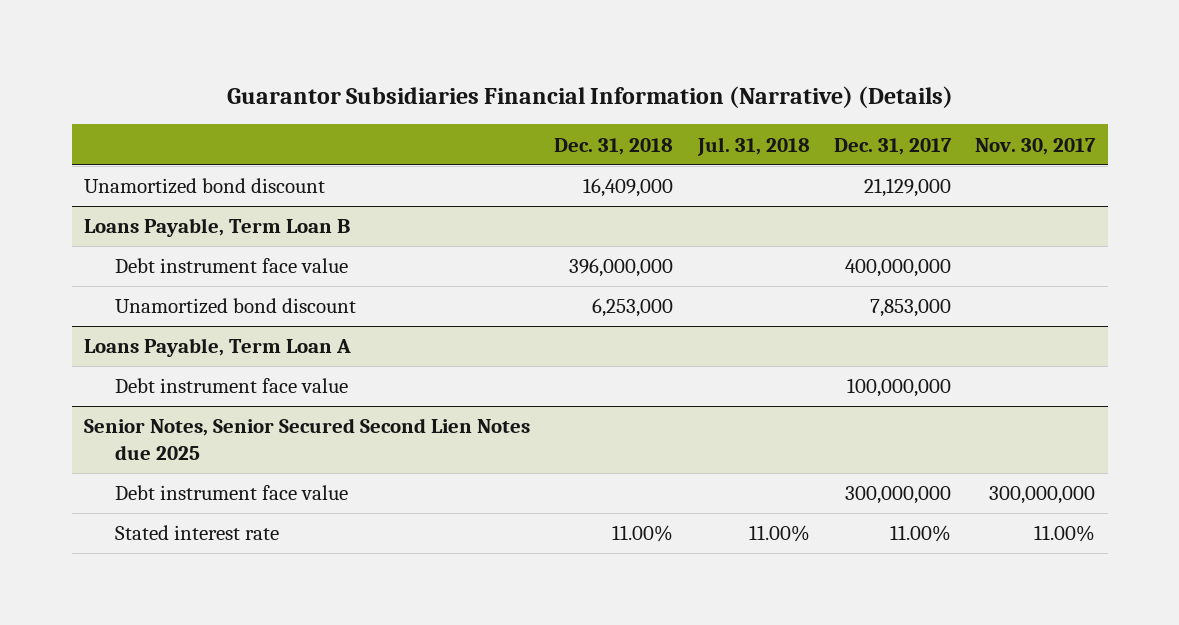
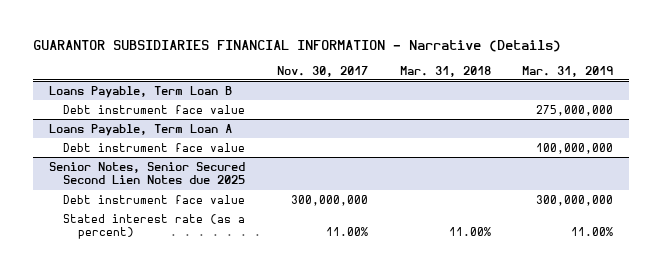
[226,85,953,108] Guarantor Subsidiaries Financial Information (Narrative) (Details) -> [33,40,562,53] GUARANTOR SUBSIDIARIES FINANCIAL INFORMATION - Narrative (Details)
[554,137,674,155] Dec. 31, 2018 -> none
[696,136,810,156] Jul. 31, 2018 -> none
[833,137,952,155] Dec. 31, 2017 -> none
none -> [399,65,491,77] Mar. 31, 2018
none -> [522,65,614,77] Mar. 31, 2019
[83,178,325,195] Unamortized bond discount -> none
[114,298,356,315] Unamortized bond discount -> none
[114,525,279,541] Stated interest rate -> [63,213,246,240] Stated interest rate (as a percent)

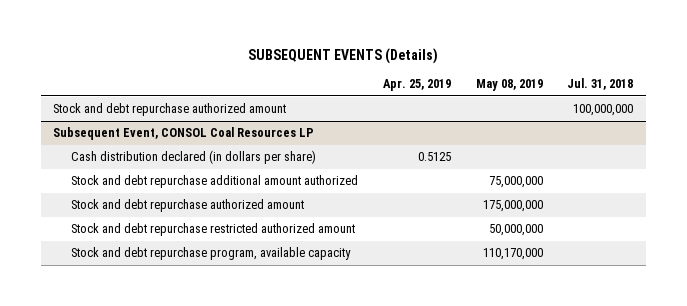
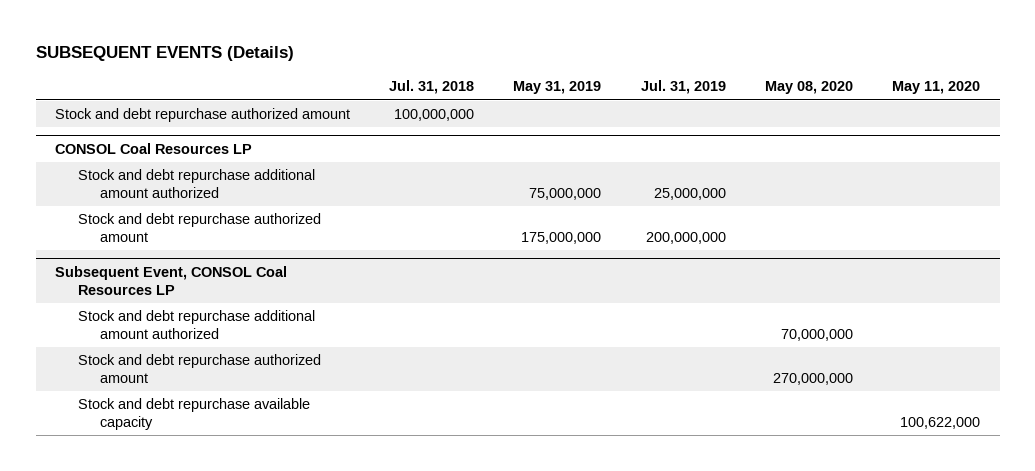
[382,79,451,92] Apr. 25, 2019 -> none
[475,79,543,92] May 08, 2019 -> none
none -> [513,81,602,95] May 31, 2019
none -> [640,80,726,95] Jul. 31, 2019
none -> [764,81,853,95] May 08, 2020
none -> [892,81,981,95] May 11, 2020
none -> [55,143,253,155] CONSOL Coal Resources LP
none -> [77,169,315,199] Stock and debt repurchase additional amount authorized
none -> [77,213,321,243] Stock and debt repurchase authorized amount
[70,150,316,165] Cash distribution declared (in dollars per share) -> none
[70,223,355,237] Stock and debt repurchase restricted authorized amount -> none
[70,247,351,261] Stock and debt repurchase program, available capacity -> [77,398,310,431] Stock and debt repurchase available capacity

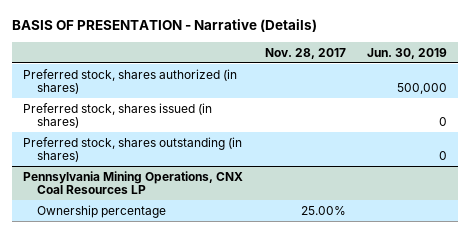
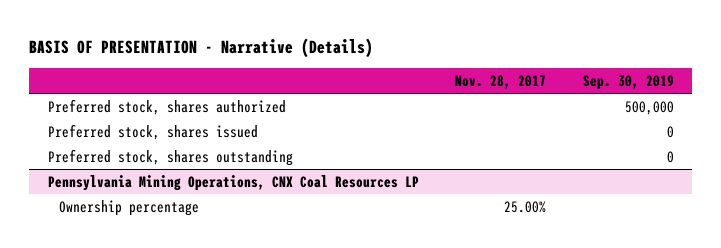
[367,47,448,59] Jun. 30, 2019 -> none
none -> [582,74,674,90] Sep. 30, 2019
[22,68,237,95] Preferred stock, shares authorized (in shares) -> [47,98,286,115] Preferred stock, shares authorized
[22,102,212,129] Preferred stock, shares issued (in shares) -> [47,123,258,140] Preferred stock, shares issued
[22,136,242,163] Preferred stock, shares outstanding (in shares) -> [47,148,293,166] Preferred stock, shares outstanding

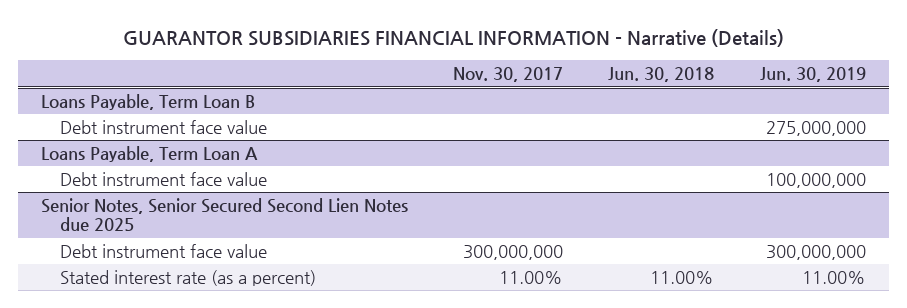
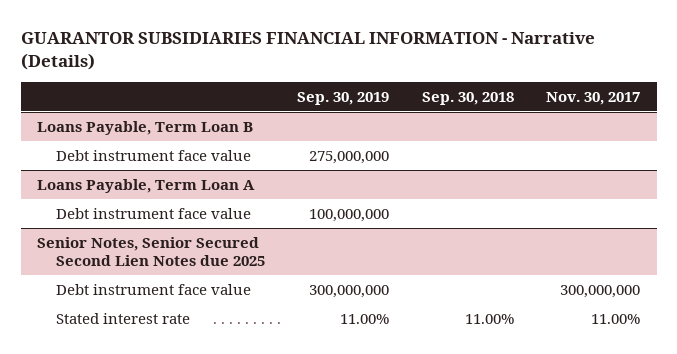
[608,67,715,83] Jun. 30, 2018 -> none
[759,67,866,83] Jun. 30, 2019 -> none
none -> [297,91,390,105] Sep. 30, 2019
none -> [421,91,514,105] Sep. 30, 2018
[60,270,317,287] Stated interest rate (as a percent) -> [55,312,190,324] Stated interest rate

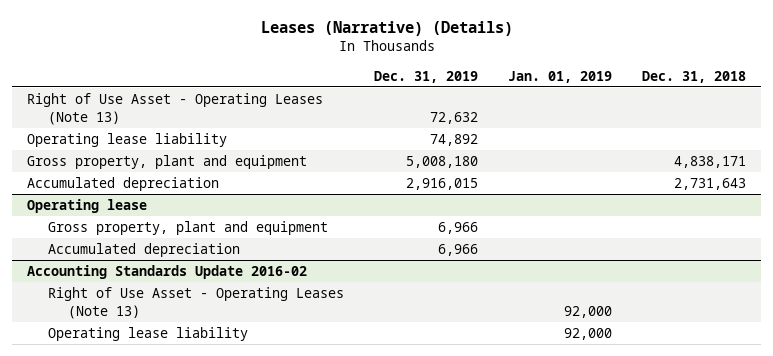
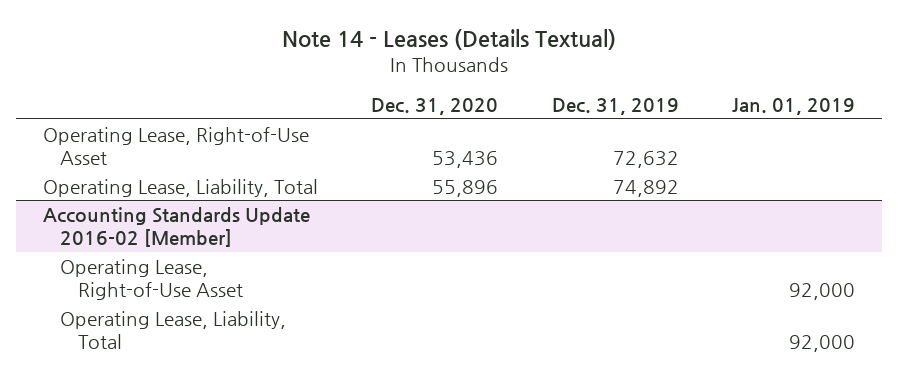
[260,20,513,36] Leases (Narrative) (Details) -> [281,28,616,50] Note 14 - Leases (Details Textual)
[642,70,747,83] Dec. 31, 2018 -> none
none -> [371,98,499,116] Dec. 31, 2020
[26,155,307,170] Gross property, plant and equipment -> none
[26,177,219,192] Accumulated depreciation -> none
[26,199,147,214] Operating lease -> none
[47,221,328,236] Gross property, plant and equipment -> none
[47,243,240,258] Accumulated depreciation -> none
[26,93,323,125] Right of Use Asset - Operating Leases (Note 13) -> [42,126,309,166] Operating Lease, Right-of-Use Asset
[26,133,227,148] Operating lease liability -> [42,178,318,197] Operating Lease, Liability, Total
[26,265,307,280] Accounting Standards Update 2016-02 -> [42,206,310,248] Accounting Standards Update 2016-02 [Member]
[47,287,344,319] Right of Use Asset - Operating Leases (Note 13) -> [60,258,244,301] Operating Lease, Right-of-Use Asset
[47,327,248,342] Operating lease liability -> [60,310,287,350] Operating Lease, Liability, Total

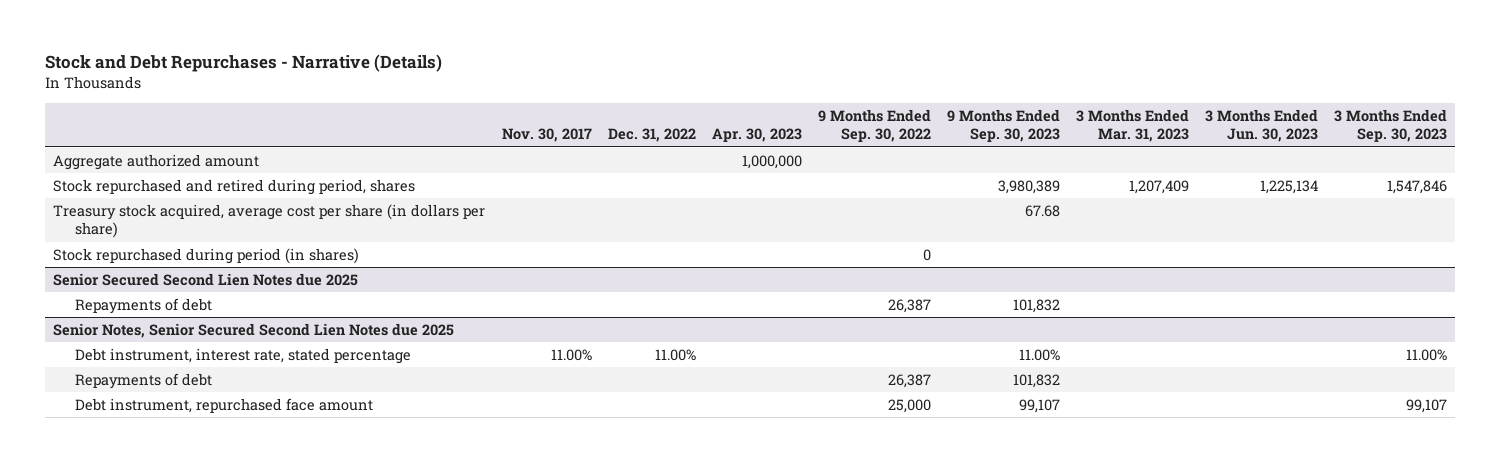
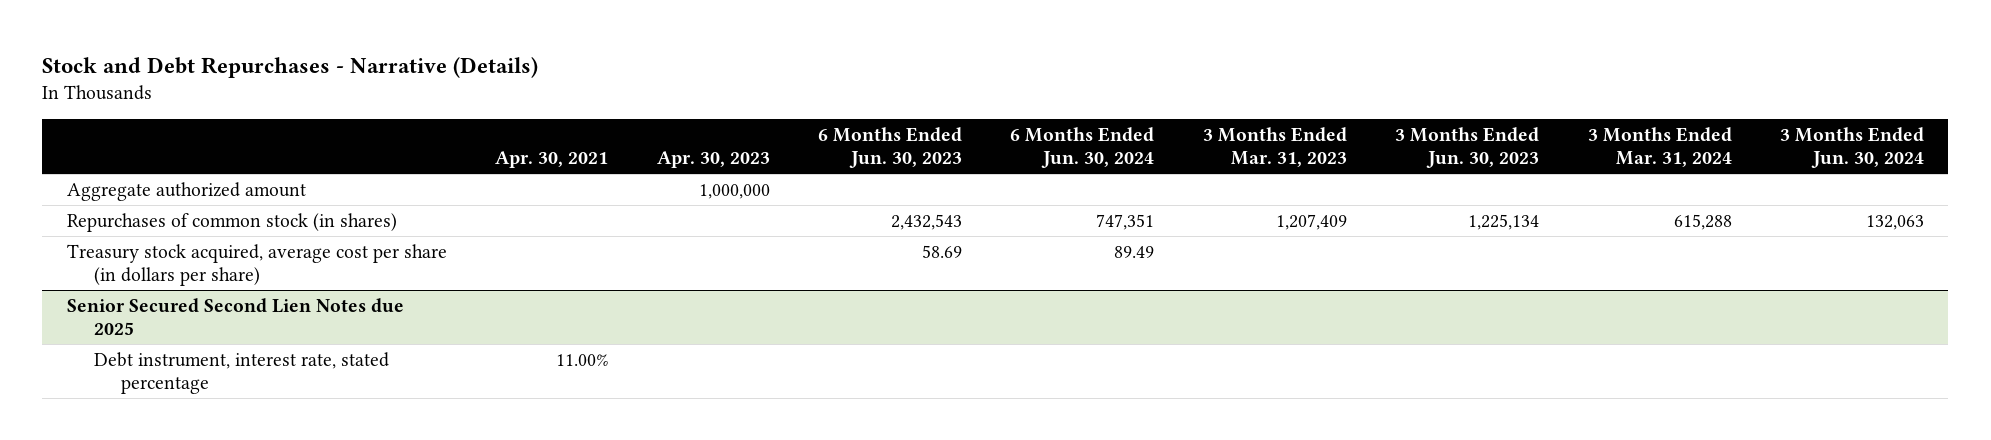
[501,128,592,143] Nov. 30, 2017 -> none
[607,128,696,143] Dec. 31, 2022 -> none
[817,108,931,143] 9 Months Ended Sep. 30, 2022 -> none
[947,108,1061,143] 9 Months Ended Sep. 30, 2023 -> none
[1334,108,1448,143] 3 Months Ended Sep. 30, 2023 -> none
none -> [495,150,609,168] Apr. 30, 2021
none -> [817,127,962,168] 6 Months Ended Jun. 30, 2023
none -> [1010,127,1155,168] 6 Months Ended Jun. 30, 2024
none -> [1587,127,1732,167] 3 Months Ended Mar. 31, 2024
none -> [1780,127,1925,168] 3 Months Ended Jun. 30, 2024
[53,178,416,195] Stock repurchased and retired during period, shares -> [66,213,397,233] Repurchases of common stock (in shares)
[53,247,360,264] Stock repurchased during period (in shares) -> none
[74,297,212,314] Repayments of debt -> none
[53,322,455,338] Senior Notes, Senior Secured Second Lien Notes due 2025 -> none
[74,347,411,364] Debt instrument, interest rate, stated percentage -> none
[74,372,212,389] Repayments of debt -> none
[74,397,373,413] Debt instrument, repurchased face amount -> none
none -> [93,352,389,394] Debt instrument, interest rate, stated percentage

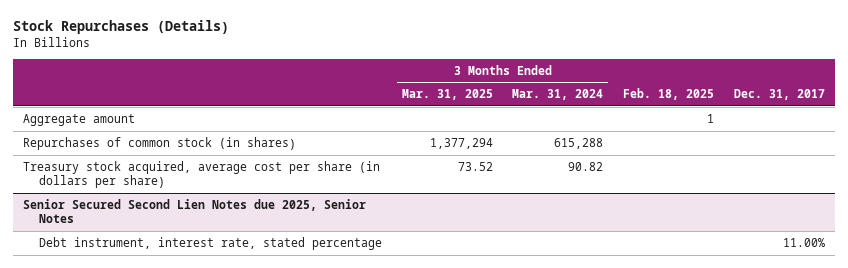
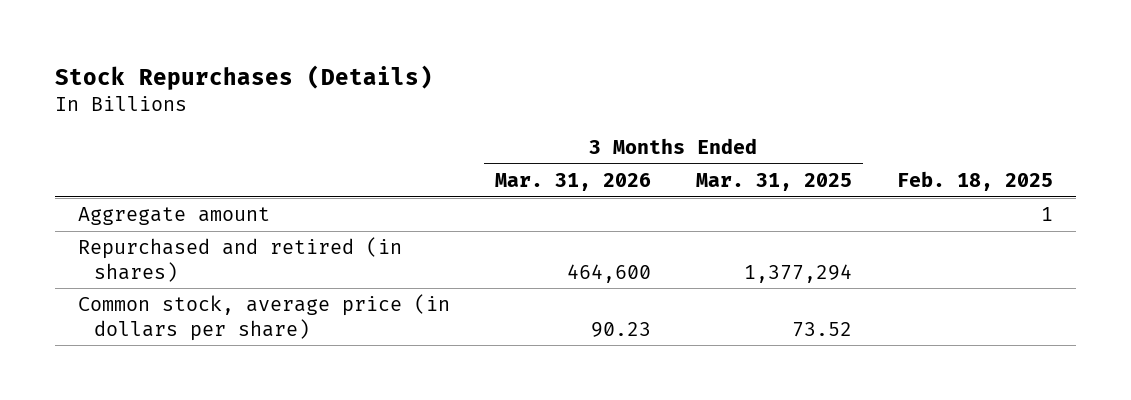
[512,89,604,101] Mar. 31, 2024 -> none
[733,89,825,101] Dec. 31, 2017 -> none
none -> [494,172,651,191] Mar. 31, 2026
[22,198,366,224] Senior Secured Second Lien Notes due 2025, Senior Notes -> none
[38,236,382,250] Debt instrument, interest rate, stated percentage -> none
[22,136,296,150] Repurchases of common stock (in shares) -> [77,237,402,282] Repurchased and retired (in shares)
[22,160,380,189] Treasury stock acquired, average cost per share (in dollars per share) -> [77,294,450,341] Common stock, average price (in dollars per share)

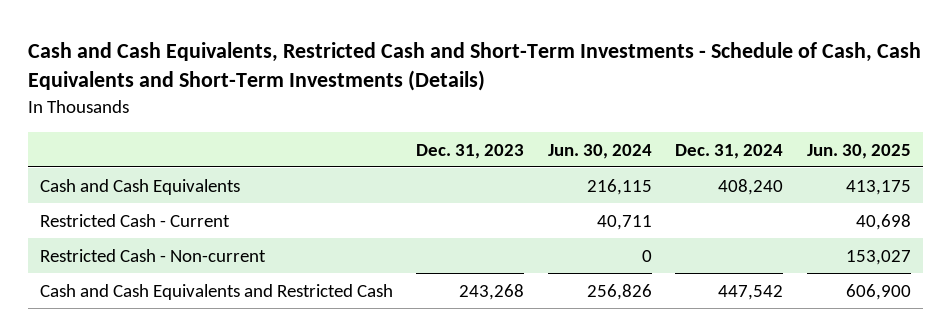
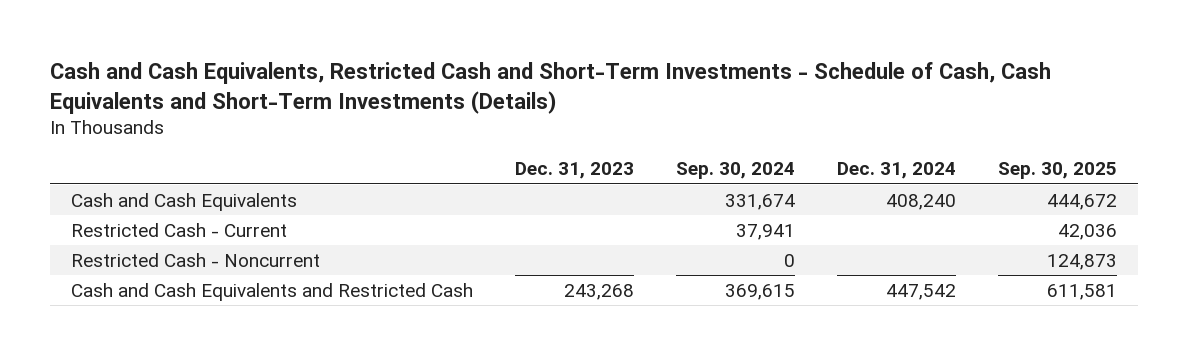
[547,143,652,159] Jun. 30, 2024 -> none
[806,143,911,159] Jun. 30, 2025 -> none
none -> [676,162,796,180] Sep. 30, 2024
none -> [998,162,1118,180] Sep. 30, 2025
[39,248,266,262] Restricted Cash - Non-current -> [71,252,321,267] Restricted Cash - Noncurrent

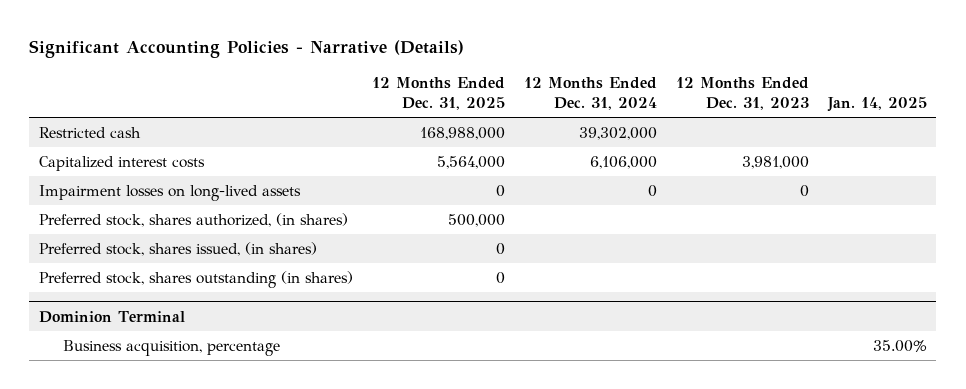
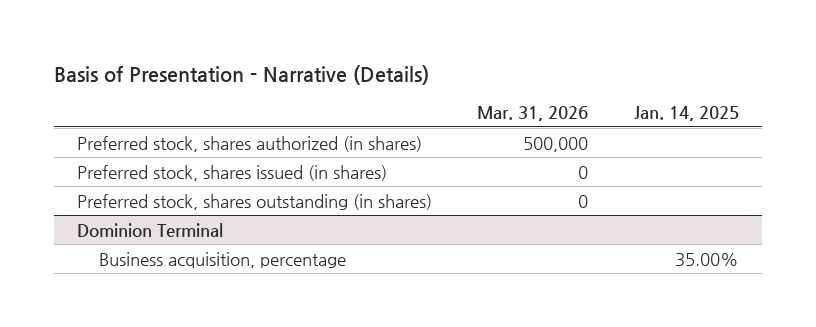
[29,40,465,59] Significant Accounting Policies - Narrative (Details) -> [54,64,430,85] Basis of Presentation - Narrative (Details)
[371,77,505,110] 12 Months Ended Dec. 31, 2025 -> none
[523,77,657,110] 12 Months Ended Dec. 31, 2024 -> none
[675,77,809,110] 12 Months Ended Dec. 31, 2023 -> none
none -> [477,105,589,121] Mar. 31, 2026
[38,127,141,139] Restricted cash -> none
[38,156,205,172] Capitalized interest costs -> none
[38,185,301,202] Impairment losses on long-lived assets -> none
[38,213,348,228] Preferred stock, shares authorized, (in shares) -> [77,135,423,152] Preferred stock, shares authorized (in shares)
[38,242,317,257] Preferred stock, shares issued, (in shares) -> [77,164,388,181] Preferred stock, shares issued (in shares)

